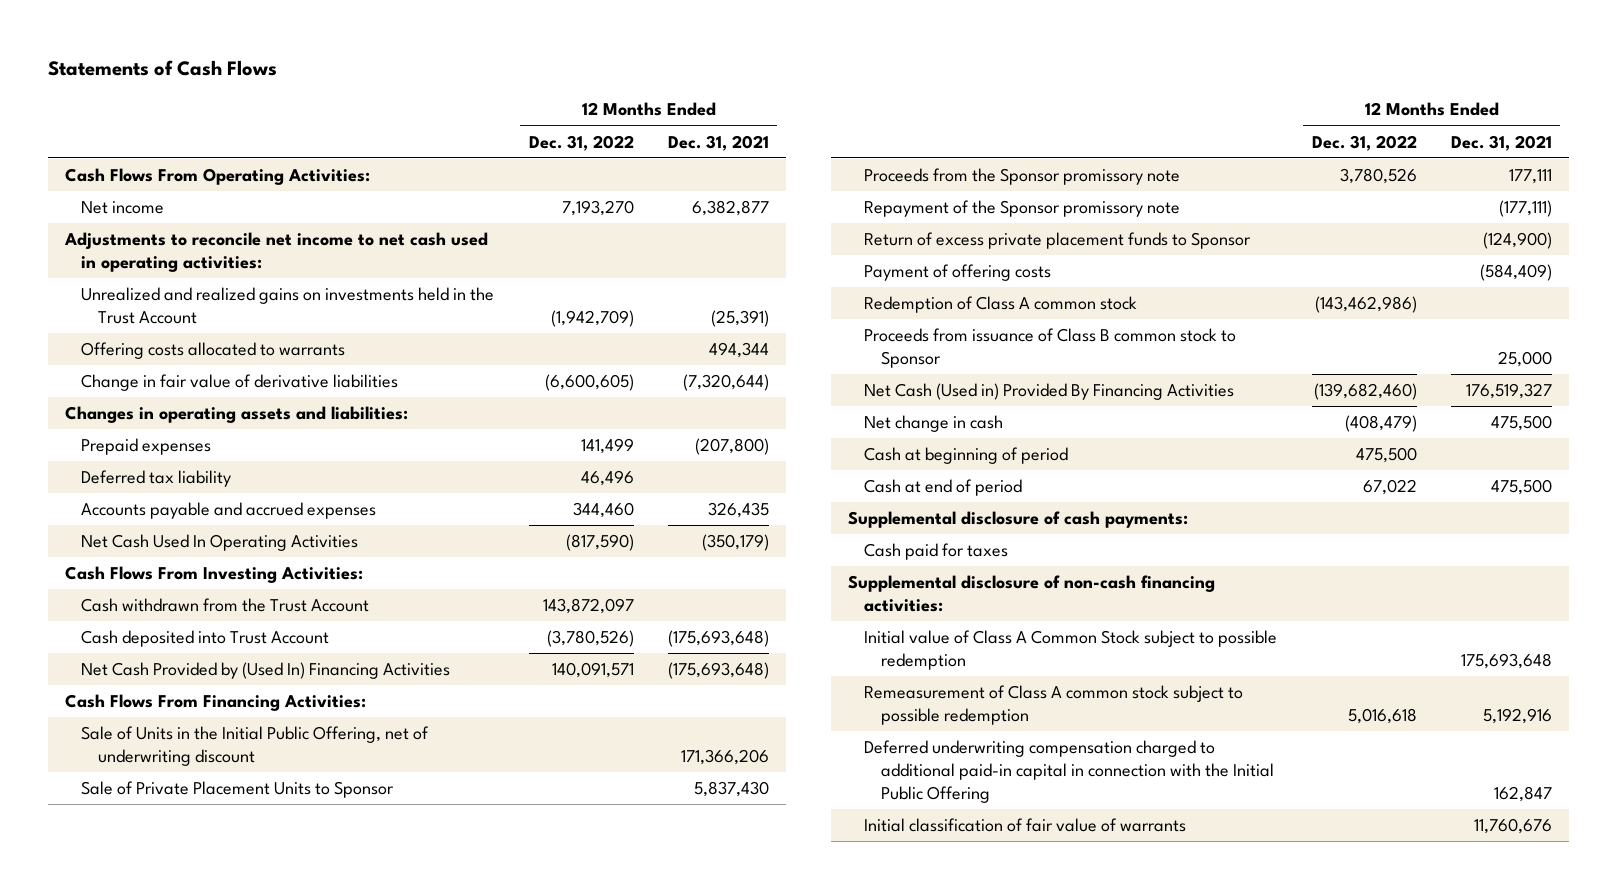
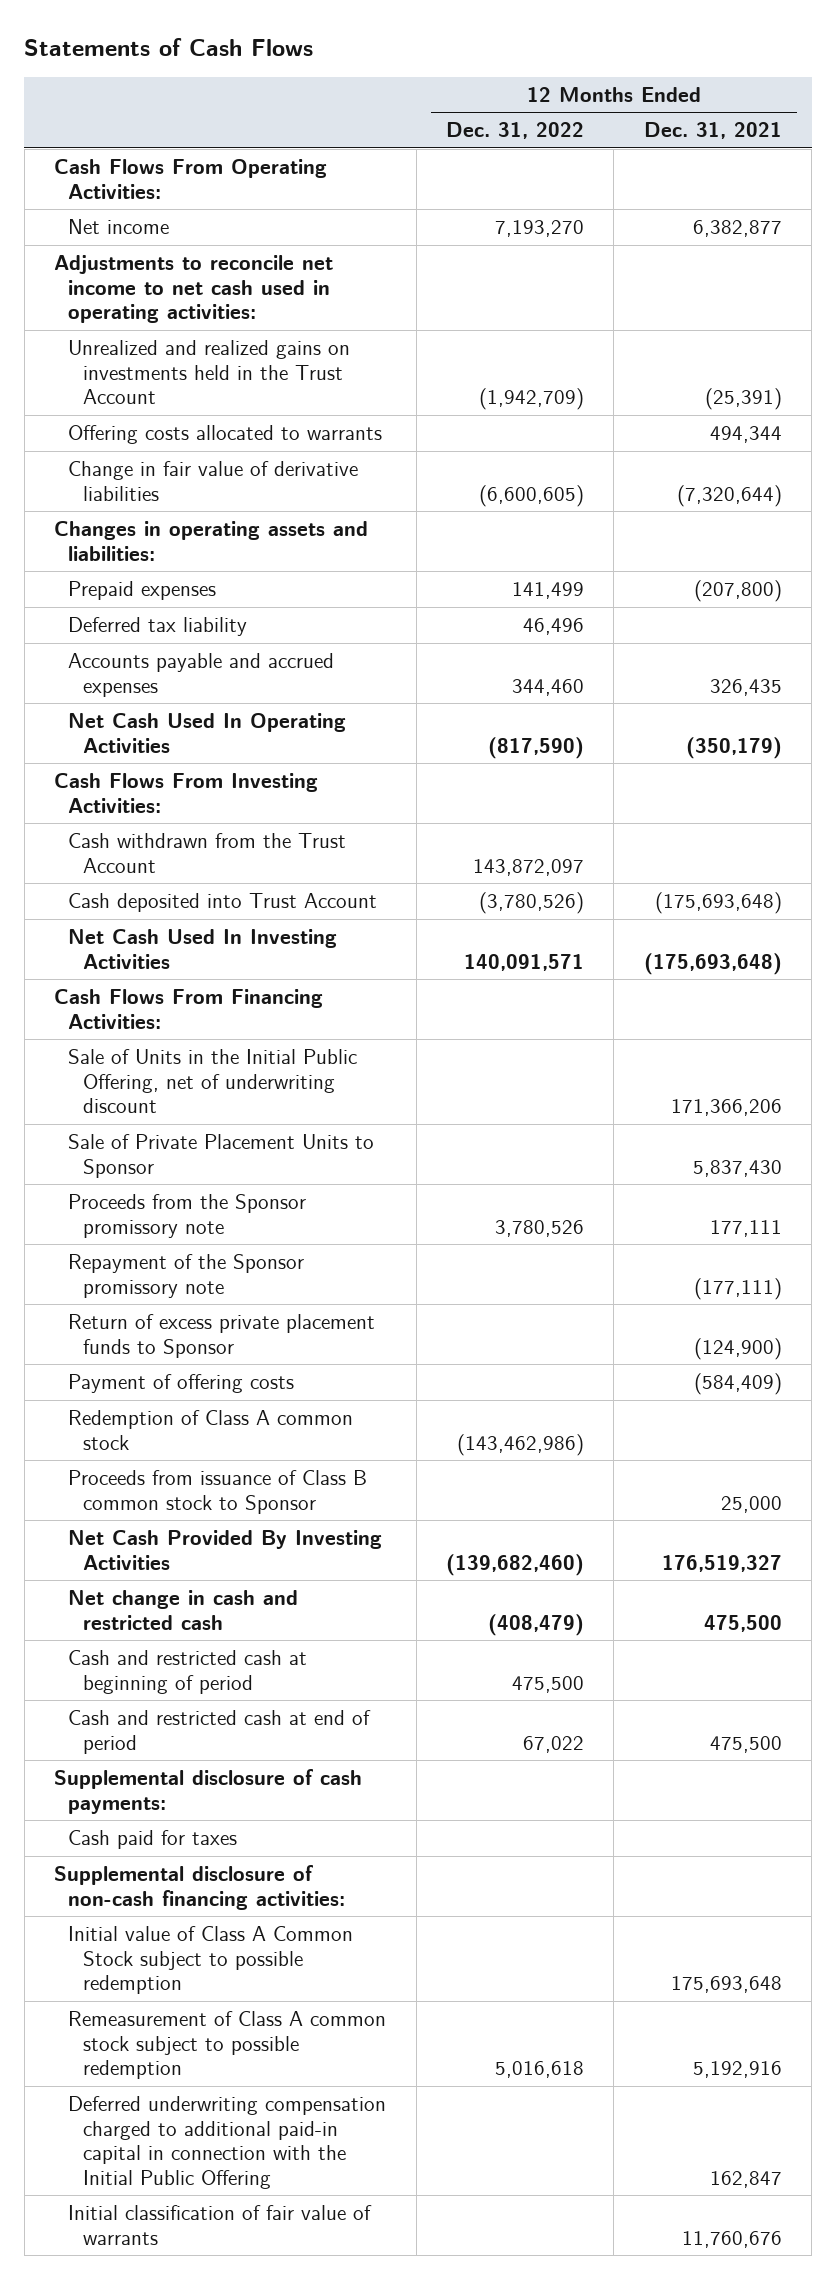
[81,662,451,680] Net Cash Provided by (Used In) Financing Activities -> [68,928,338,969] Net Cash Used In Investing Activities
[864,383,1235,401] Net Cash (Used in) Provided By Financing Activities -> [68,1529,383,1570] Net Cash Provided By Investing Activities
[864,415,1004,433] Net change in cash -> [68,1589,299,1630] Net change in cash and restricted cash
[864,447,1069,465] Cash at beginning of period -> [68,1649,308,1694] Cash and restricted cash at beginning of period
[864,479,1023,497] Cash at end of period -> [68,1709,372,1754] Cash and restricted cash at end of period

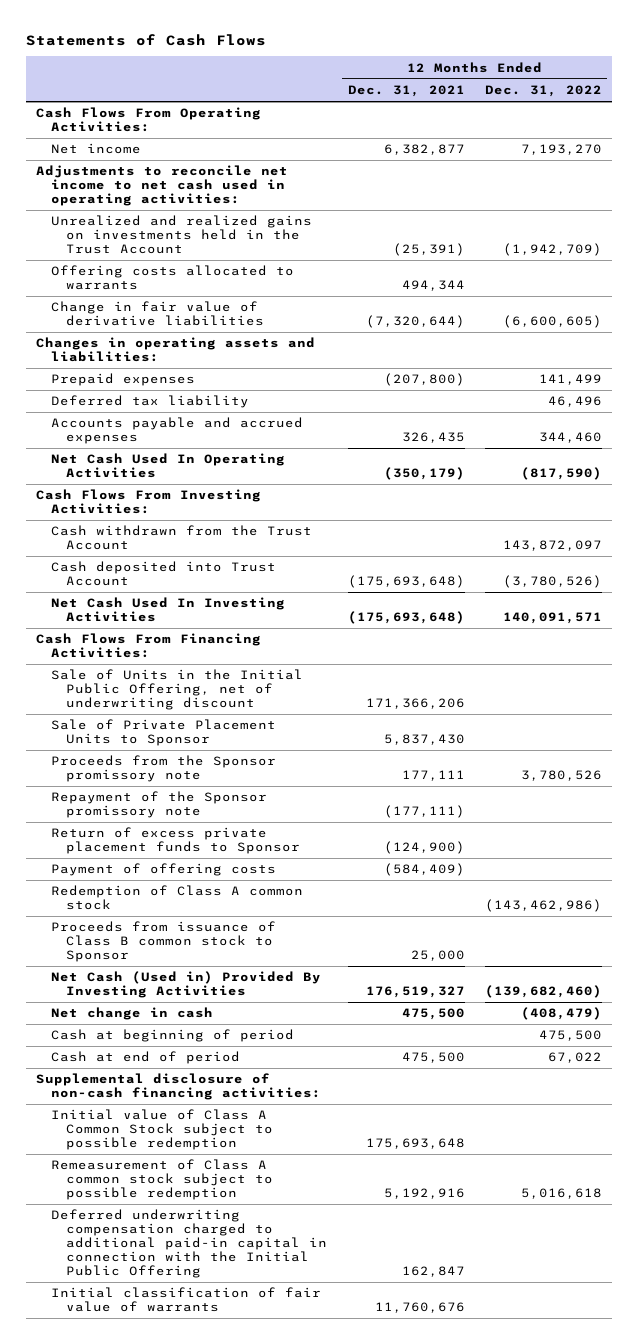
[53,1768,362,1814] Supplemental disclosure of cash payments: -> none
[68,1829,238,1849] Cash paid for taxes -> none
[68,1529,383,1570] Net Cash Provided By Investing Activities -> [51,971,322,999] Net Cash (Used in) Provided By Investing Activities
[68,1589,299,1630] Net change in cash and restricted cash -> [51,1007,214,1021] Net change in cash
[68,1649,308,1694] Cash and restricted cash at beginning of period -> [51,1029,295,1043] Cash at beginning of period
[68,1709,372,1754] Cash and restricted cash at end of period -> [51,1051,241,1065] Cash at end of period

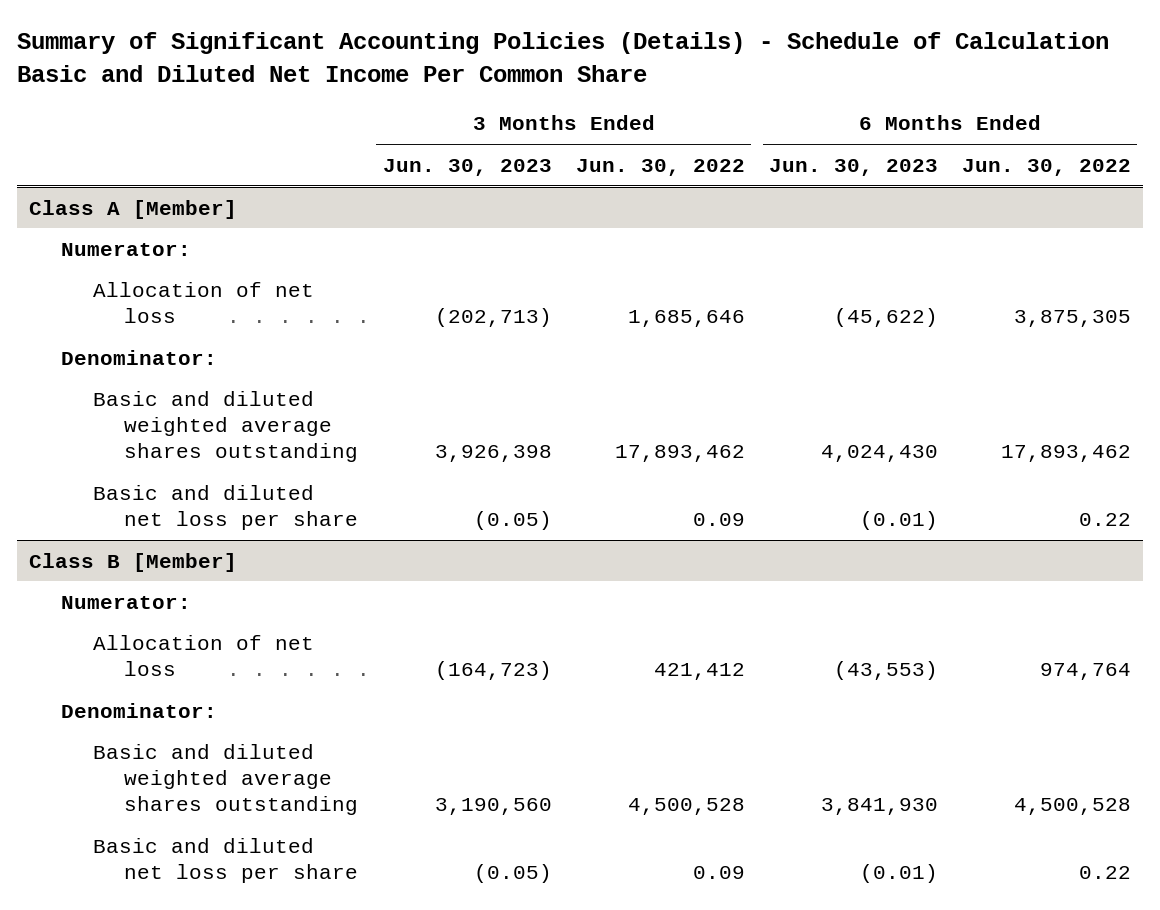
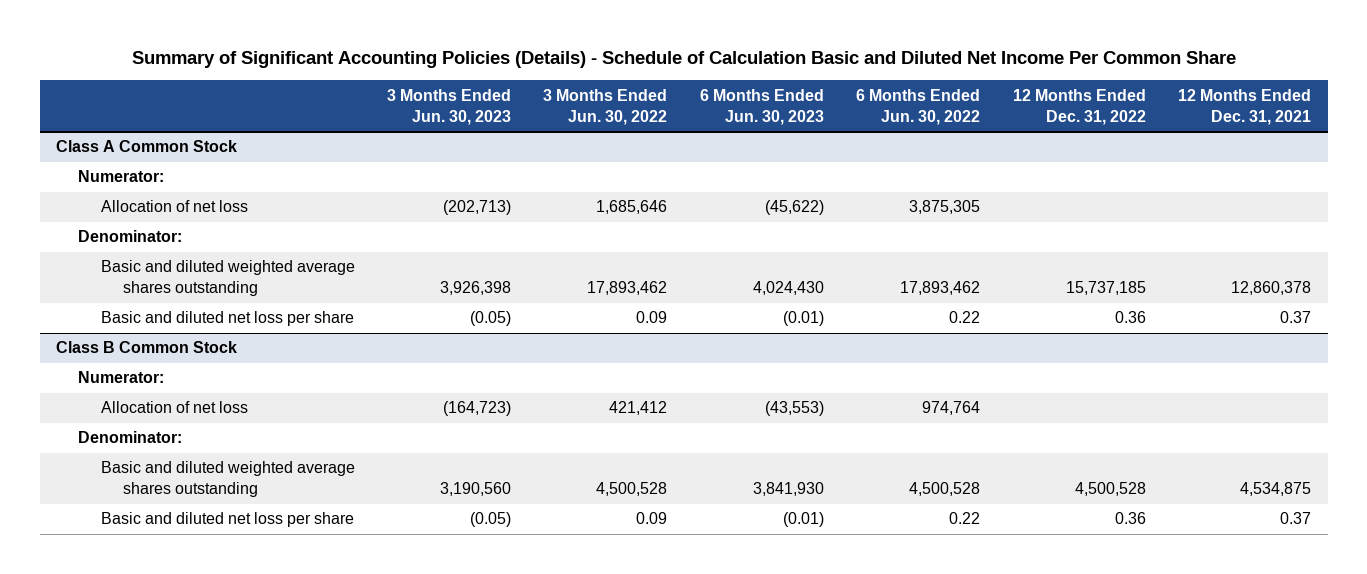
none -> [1012,88,1146,125] 12 Months Ended Dec. 31, 2022
none -> [1178,88,1312,125] 12 Months Ended Dec. 31, 2021
[28,199,237,219] Class A [Member] -> [55,140,237,153] Class A Common Stock
[28,552,237,572] Class B [Member] -> [55,341,237,354] Class B Common Stock

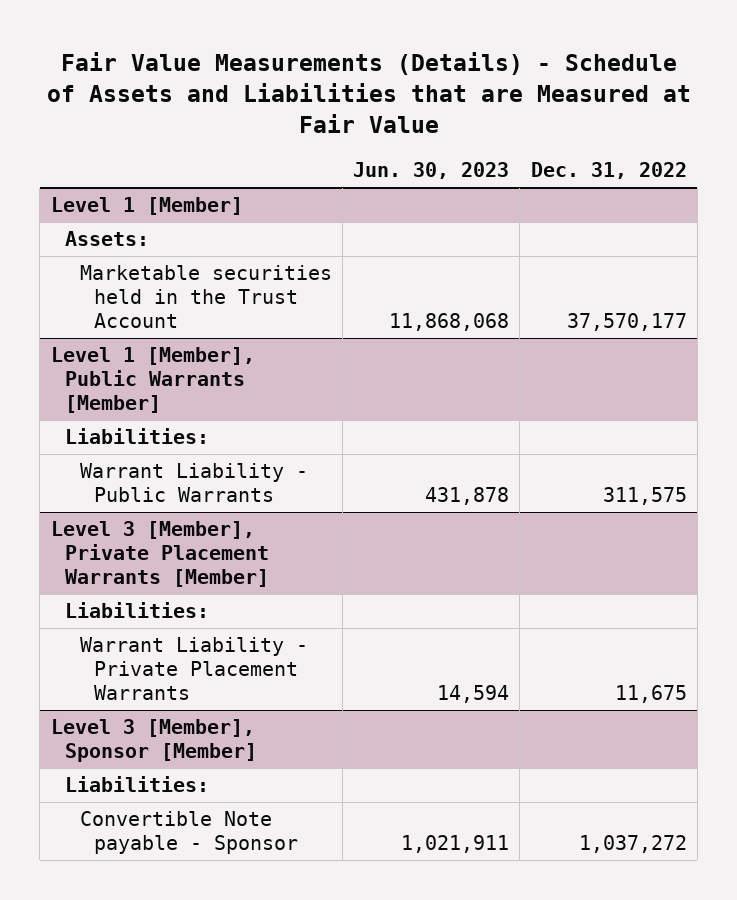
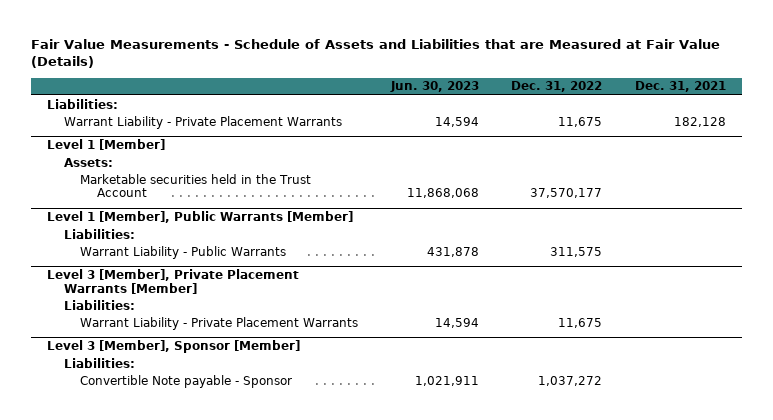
[46,51,691,133] Fair Value Measurements (Details) - Schedule of Assets and Liabilities that are Measured at Fair Value -> [30,38,720,69] Fair Value Measurements - Schedule of Assets and Liabilities that are Measured at Fair Value (Details)
none -> [634,81,726,93] Dec. 31, 2021
none -> [47,98,119,109] Liabilities:
none -> [63,115,342,129] Warrant Liability - Private Placement Warrants

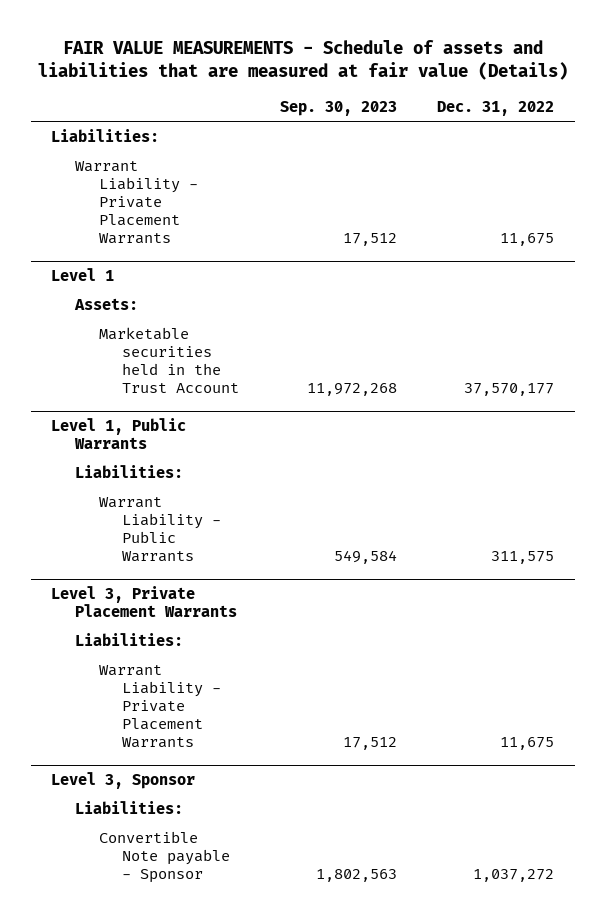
[30,38,720,69] Fair Value Measurements - Schedule of Assets and Liabilities that are Measured at Fair Value (Details) -> [37,40,568,81] FAIR VALUE MEASUREMENTS - Schedule of assets and liabilities that are measured at fair value (Details)
[389,81,479,93] Jun. 30, 2023 -> none
[634,81,726,93] Dec. 31, 2021 -> none
none -> [279,101,397,117] Sep. 30, 2023
[47,139,166,151] Level 1 [Member] -> [51,267,115,281] Level 1
[47,211,354,224] Level 1 [Member], Public Warrants [Member] -> [51,417,187,449] Level 1, Public Warrants
[47,269,300,294] Level 3 [Member], Private Placement Warrants [Member] -> [51,585,237,617] Level 3, Private Placement Warrants
[47,340,301,354] Level 3 [Member], Sponsor [Member] -> [51,771,196,789] Level 3, Sponsor

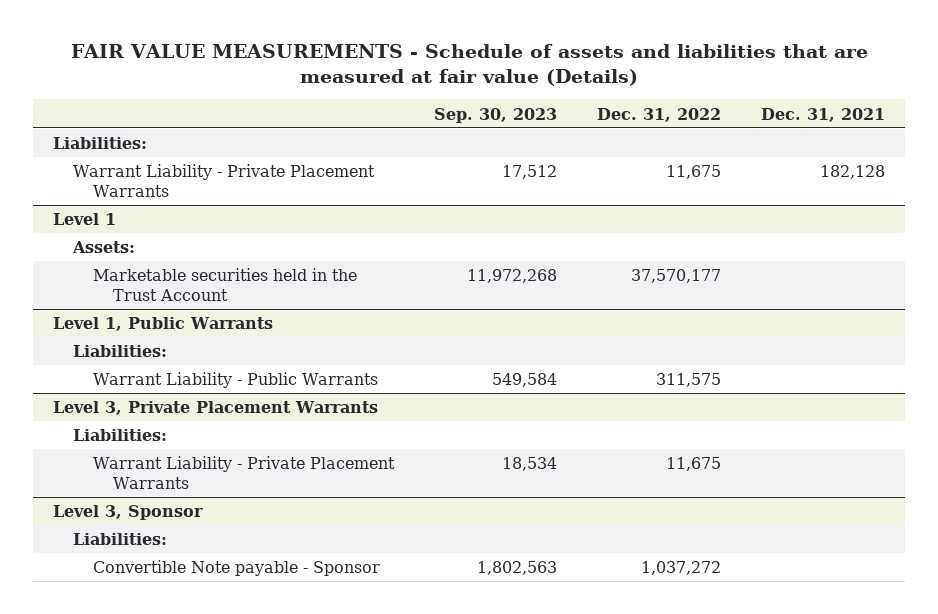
none -> [761,107,886,122] Dec. 31, 2021
[342,736,397,750] 17,512 -> [502,457,558,472] 18,534

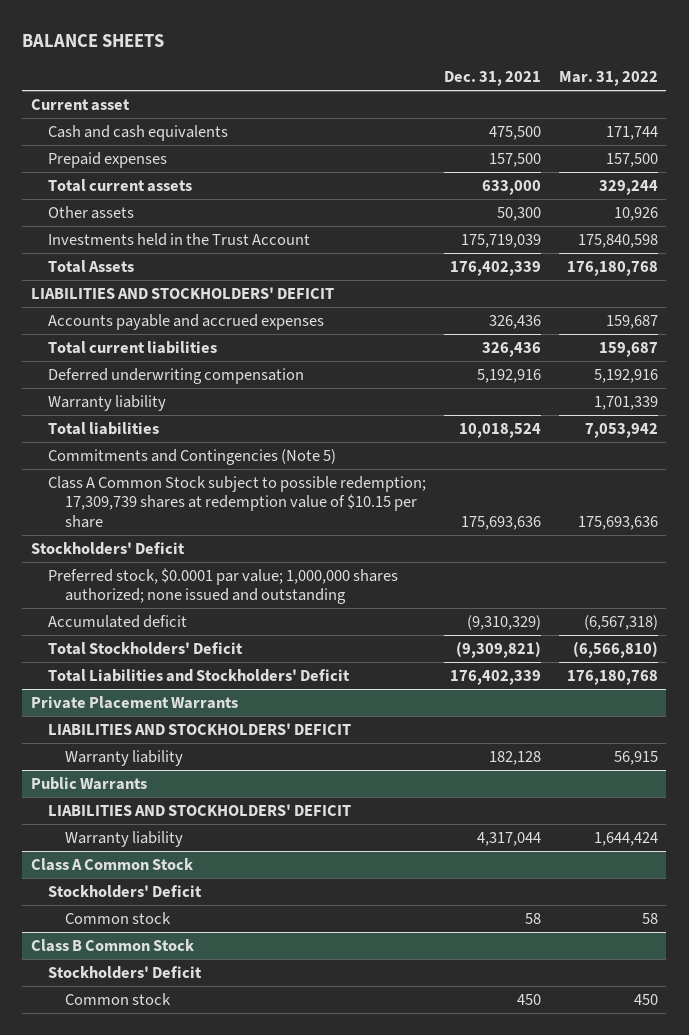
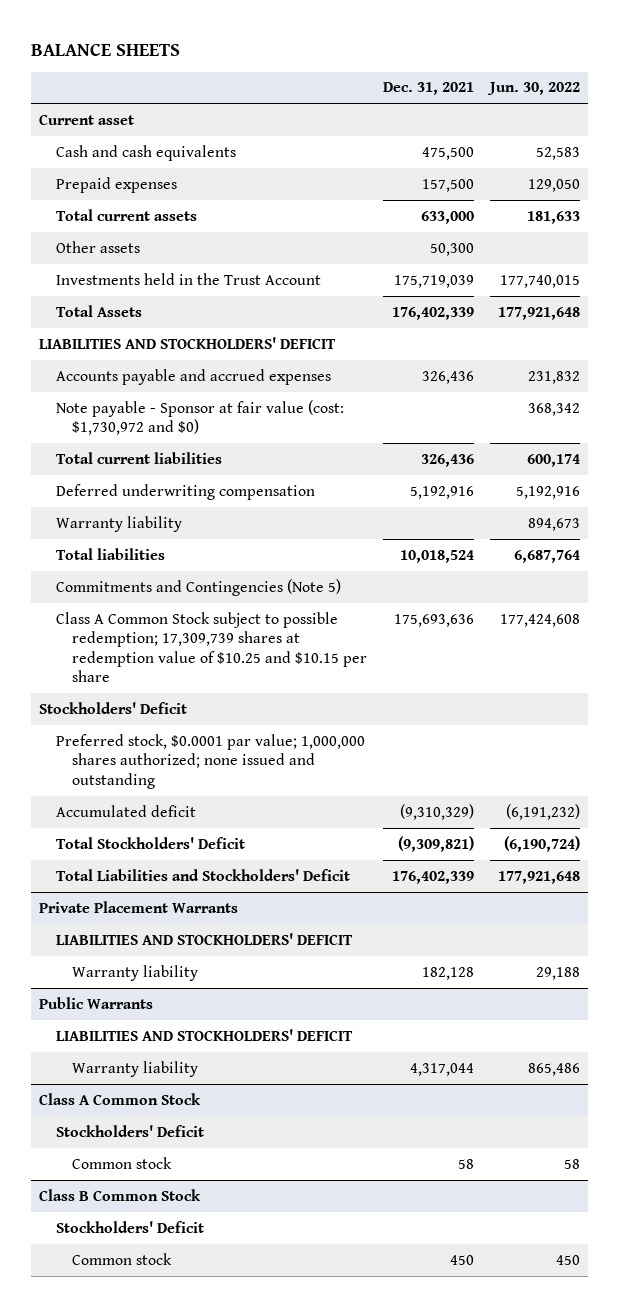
[558,71,658,87] Mar. 31, 2022 -> none
none -> [487,82,581,96] Jun. 30, 2022
none -> [55,399,344,436] Note payable - Sponsor at fair value (cost: $1,730,972 and $0)
[48,475,427,529] Class A Common Stock subject to possible redemption; 17,309,739 shares at redemption value of $10.15 per share -> [55,611,368,683] Class A Common Stock subject to possible redemption; 17,309,739 shares at redemption value of $10.25 and $10.15 per share

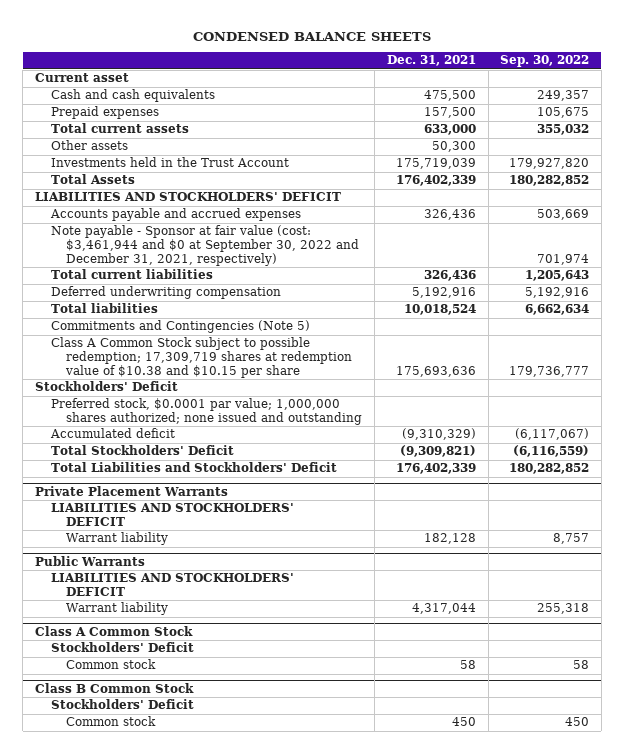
[31,42,181,56] BALANCE SHEETS -> [193,31,432,41] CONDENSED BALANCE SHEETS
[487,82,581,96] Jun. 30, 2022 -> none
none -> [500,55,590,68] Sep. 30, 2022
[55,399,344,436] Note payable - Sponsor at fair value (cost: $1,730,972 and $0) -> [50,225,360,266] Note payable - Sponsor at fair value (cost: $3,461,944 and $0 at September 30, 2022 and December 31, 2021, respectively)
[55,515,182,532] Warranty liability -> none
[55,611,368,683] Class A Common Stock subject to possible redemption; 17,309,739 shares at redemption value of $10.25 and $10.15 per share -> [50,337,353,378] Class A Common Stock subject to possible redemption; 17,309,719 shares at redemption value of $10.38 and $10.15 per share
[72,964,199,981] Warranty liability -> [66,532,169,546] Warrant liability
[72,1060,199,1077] Warranty liability -> [66,602,169,616] Warrant liability

